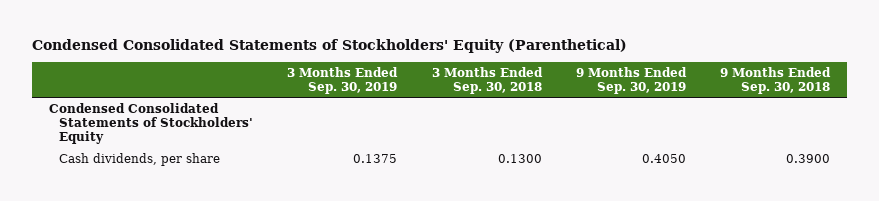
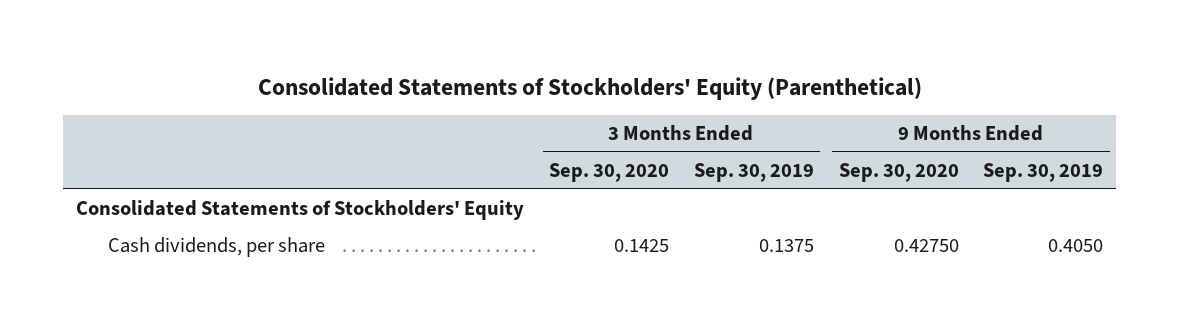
[31,39,627,54] Condensed Consolidated Statements of Stockholders' Equity (Parenthetical) -> [257,76,922,100] Consolidated Statements of Stockholders' Equity (Parenthetical)
[431,66,543,94] 3 Months Ended Sep. 30, 2018 -> none
[720,66,832,94] 9 Months Ended Sep. 30, 2018 -> none
none -> [548,162,669,182] Sep. 30, 2020
none -> [838,162,959,182] Sep. 30, 2020
[49,102,254,145] Condensed Consolidated Statements of Stockholders' Equity -> [75,200,524,221] Consolidated Statements of Stockholders' Equity

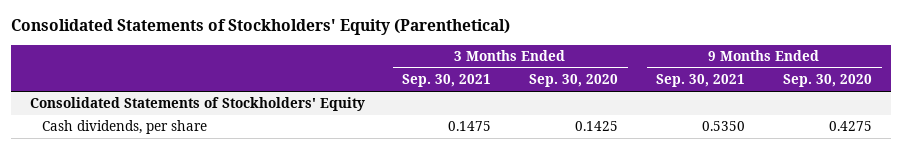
[693,162,814,182] Sep. 30, 2019 -> none
[983,162,1104,182] Sep. 30, 2019 -> none
none -> [402,74,492,88] Sep. 30, 2021
none -> [656,74,746,88] Sep. 30, 2021
[893,239,959,253] 0.42750 -> [829,121,873,132] 0.4275

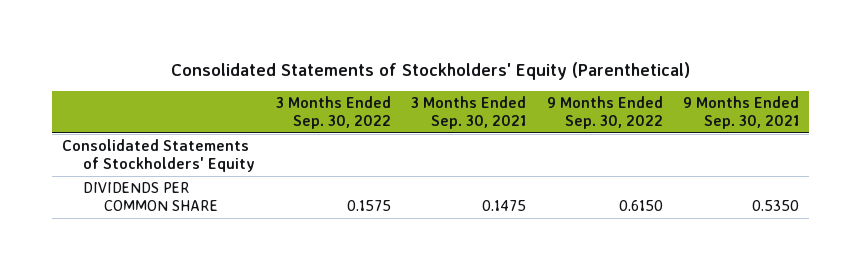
[529,74,619,88] Sep. 30, 2020 -> none
[783,74,873,88] Sep. 30, 2020 -> none
none -> [275,96,391,130] 3 Months Ended Sep. 30, 2022
none -> [546,96,663,130] 9 Months Ended Sep. 30, 2022
[41,120,207,135] Cash dividends, per share -> [83,182,219,212] DIVIDENDS PER COMMON SHARE

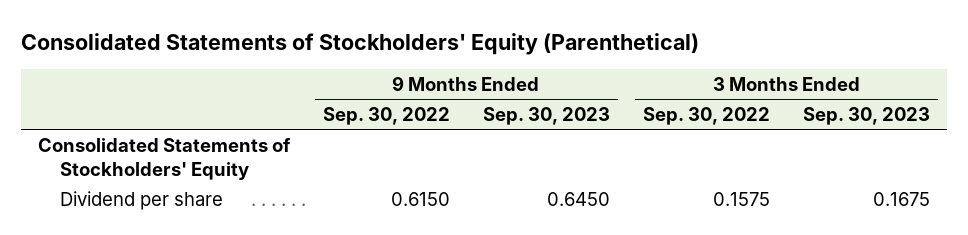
[411,96,527,130] 3 Months Ended Sep. 30, 2021 -> none
[682,96,799,130] 9 Months Ended Sep. 30, 2021 -> none
none -> [482,107,610,126] Sep. 30, 2023
none -> [803,107,931,126] Sep. 30, 2023
[83,182,219,212] DIVIDENDS PER COMMON SHARE -> [60,190,224,210] Dividend per share

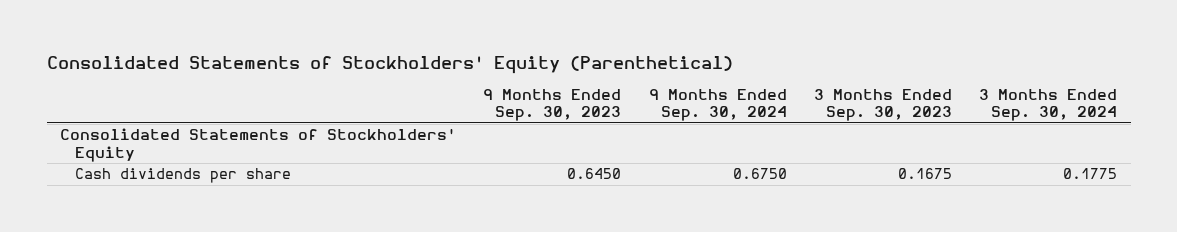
[322,107,450,126] Sep. 30, 2022 -> none
[643,107,771,126] Sep. 30, 2022 -> none
none -> [648,88,787,122] 9 Months Ended Sep. 30, 2024
none -> [978,88,1117,122] 3 Months Ended Sep. 30, 2024
[60,190,224,210] Dividend per share -> [75,168,292,184] Cash dividends per share

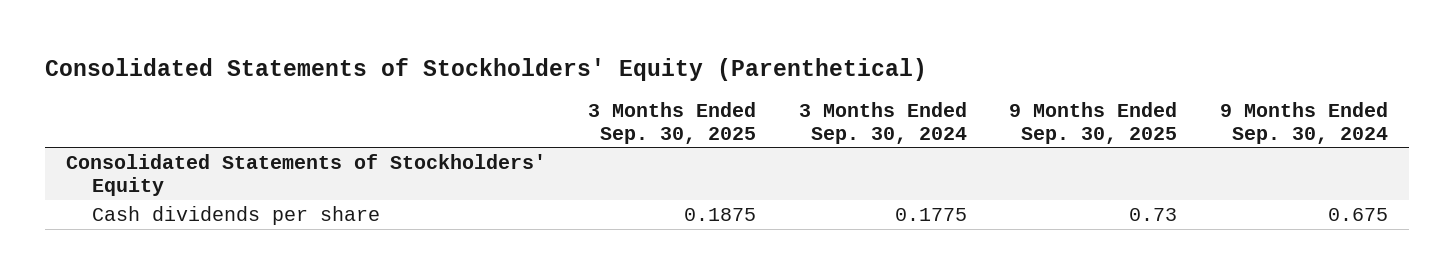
[483,88,622,122] 9 Months Ended Sep. 30, 2023 -> none
[813,88,952,122] 3 Months Ended Sep. 30, 2023 -> none
none -> [588,101,757,144] 3 Months Ended Sep. 30, 2025
none -> [1009,101,1178,144] 9 Months Ended Sep. 30, 2025
[732,168,787,180] 0.6750 -> [1327,207,1388,221] 0.675

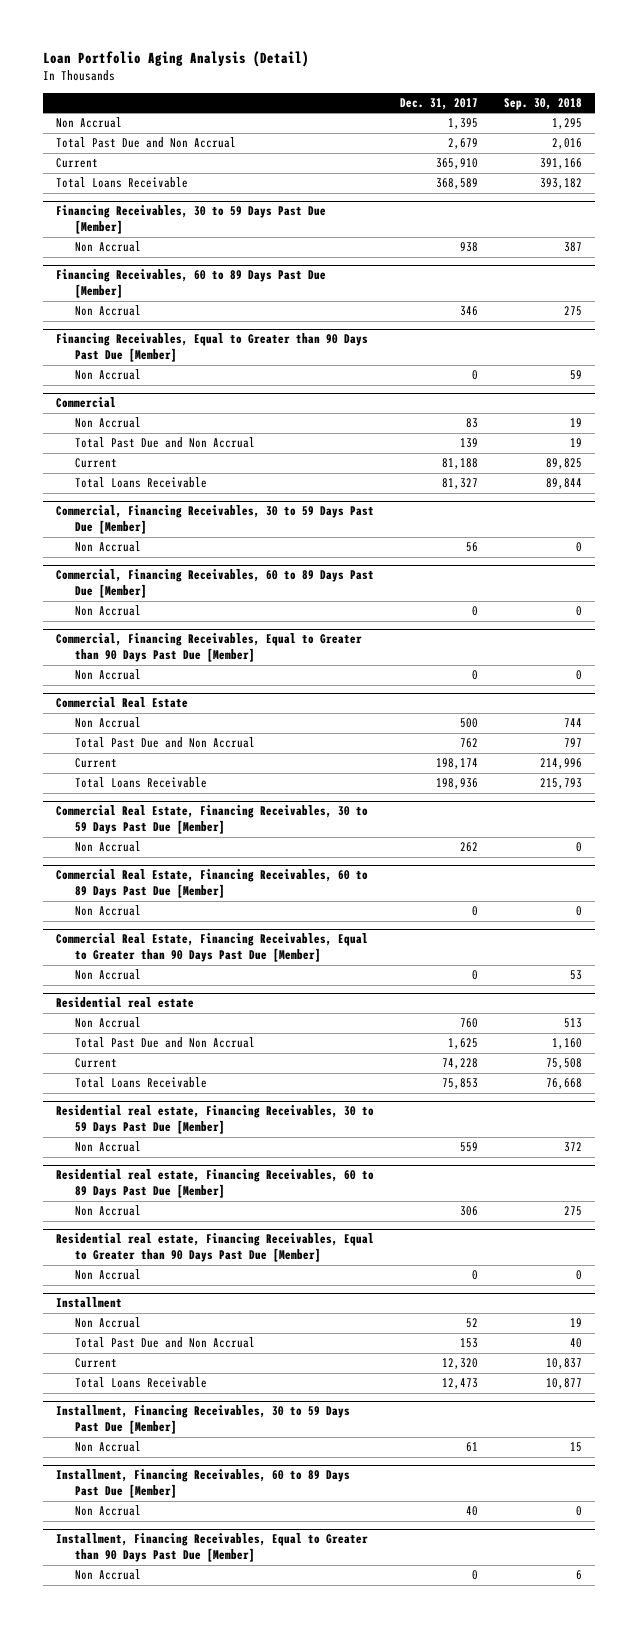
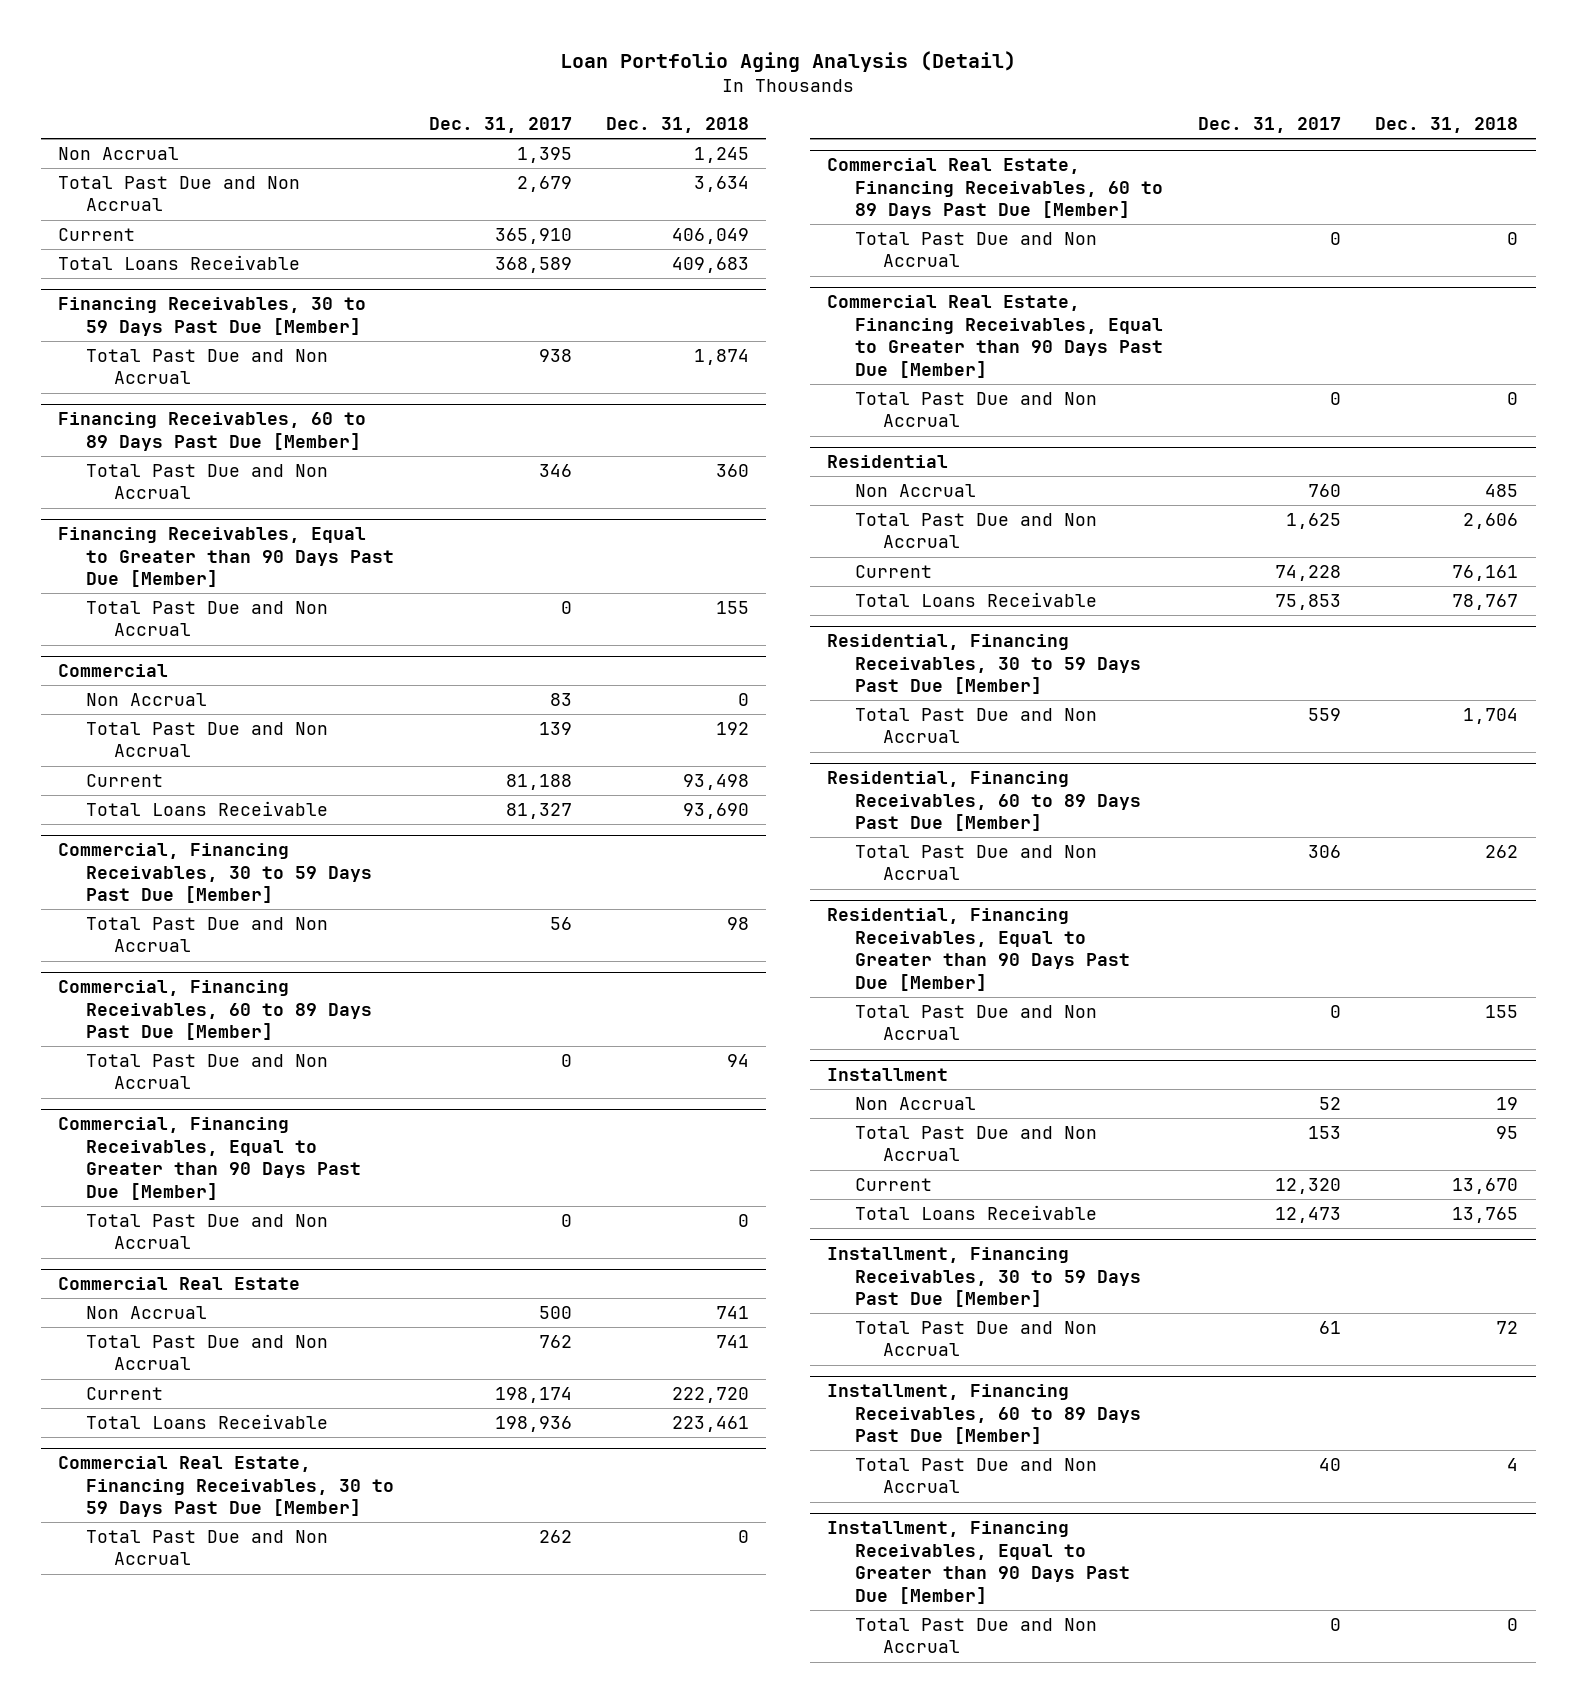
[504,97,583,110] Sep. 30, 2018 -> none
none -> [606,117,750,134] Dec. 31, 2018
[75,241,142,253] Non Accrual -> [86,348,329,385] Total Past Due and Non Accrual
[75,305,142,317] Non Accrual -> [86,463,329,500] Total Past Due and Non Accrual
[75,369,142,381] Non Accrual -> none
none -> [86,600,329,637] Total Past Due and Non Accrual
[75,541,142,553] Non Accrual -> none
none -> [86,916,329,953] Total Past Due and Non Accrual
[75,605,142,617] Non Accrual -> none
none -> [86,1053,329,1090] Total Past Due and Non Accrual
[75,669,142,681] Non Accrual -> none
none -> [86,1213,329,1250] Total Past Due and Non Accrual
[75,841,142,853] Non Accrual -> [86,1529,329,1566] Total Past Due and Non Accrual
[75,905,142,917] Non Accrual -> none
none -> [855,231,1098,268] Total Past Due and Non Accrual
[75,969,142,981] Non Accrual -> none
none -> [855,391,1098,428] Total Past Due and Non Accrual
[55,997,194,1009] Residential real estate -> [827,455,949,469] Residential
[75,1205,142,1217] Non Accrual -> none
[75,1269,142,1281] Non Accrual -> none
[55,1105,374,1135] Residential real estate, Financing Receivables, 30 to 59 Days Past Due [Member] -> [827,634,1142,695] Residential, Financing Receivables, 30 to 59 Days Past Due [Member]
[75,1141,142,1153] Non Accrual -> [855,707,1098,744] Total Past Due and Non Accrual
[55,1169,374,1199] Residential real estate, Financing Receivables, 60 to 89 Days Past Due [Member] -> [827,771,1142,832] Residential, Financing Receivables, 60 to 89 Days Past Due [Member]
none -> [855,844,1098,881] Total Past Due and Non Accrual
[55,1233,374,1263] Residential real estate, Financing Receivables, Equal to Greater than 90 Days Past Due [Member] -> [827,908,1131,991] Residential, Financing Receivables, Equal to Greater than 90 Days Past Due [Member]
none -> [855,1004,1098,1041] Total Past Due and Non Accrual
[75,1441,142,1453] Non Accrual -> none
none -> [855,1320,1098,1357] Total Past Due and Non Accrual
[75,1505,142,1517] Non Accrual -> none
none -> [855,1457,1098,1494] Total Past Due and Non Accrual
[75,1569,142,1581] Non Accrual -> none
none -> [855,1617,1098,1654] Total Past Due and Non Accrual

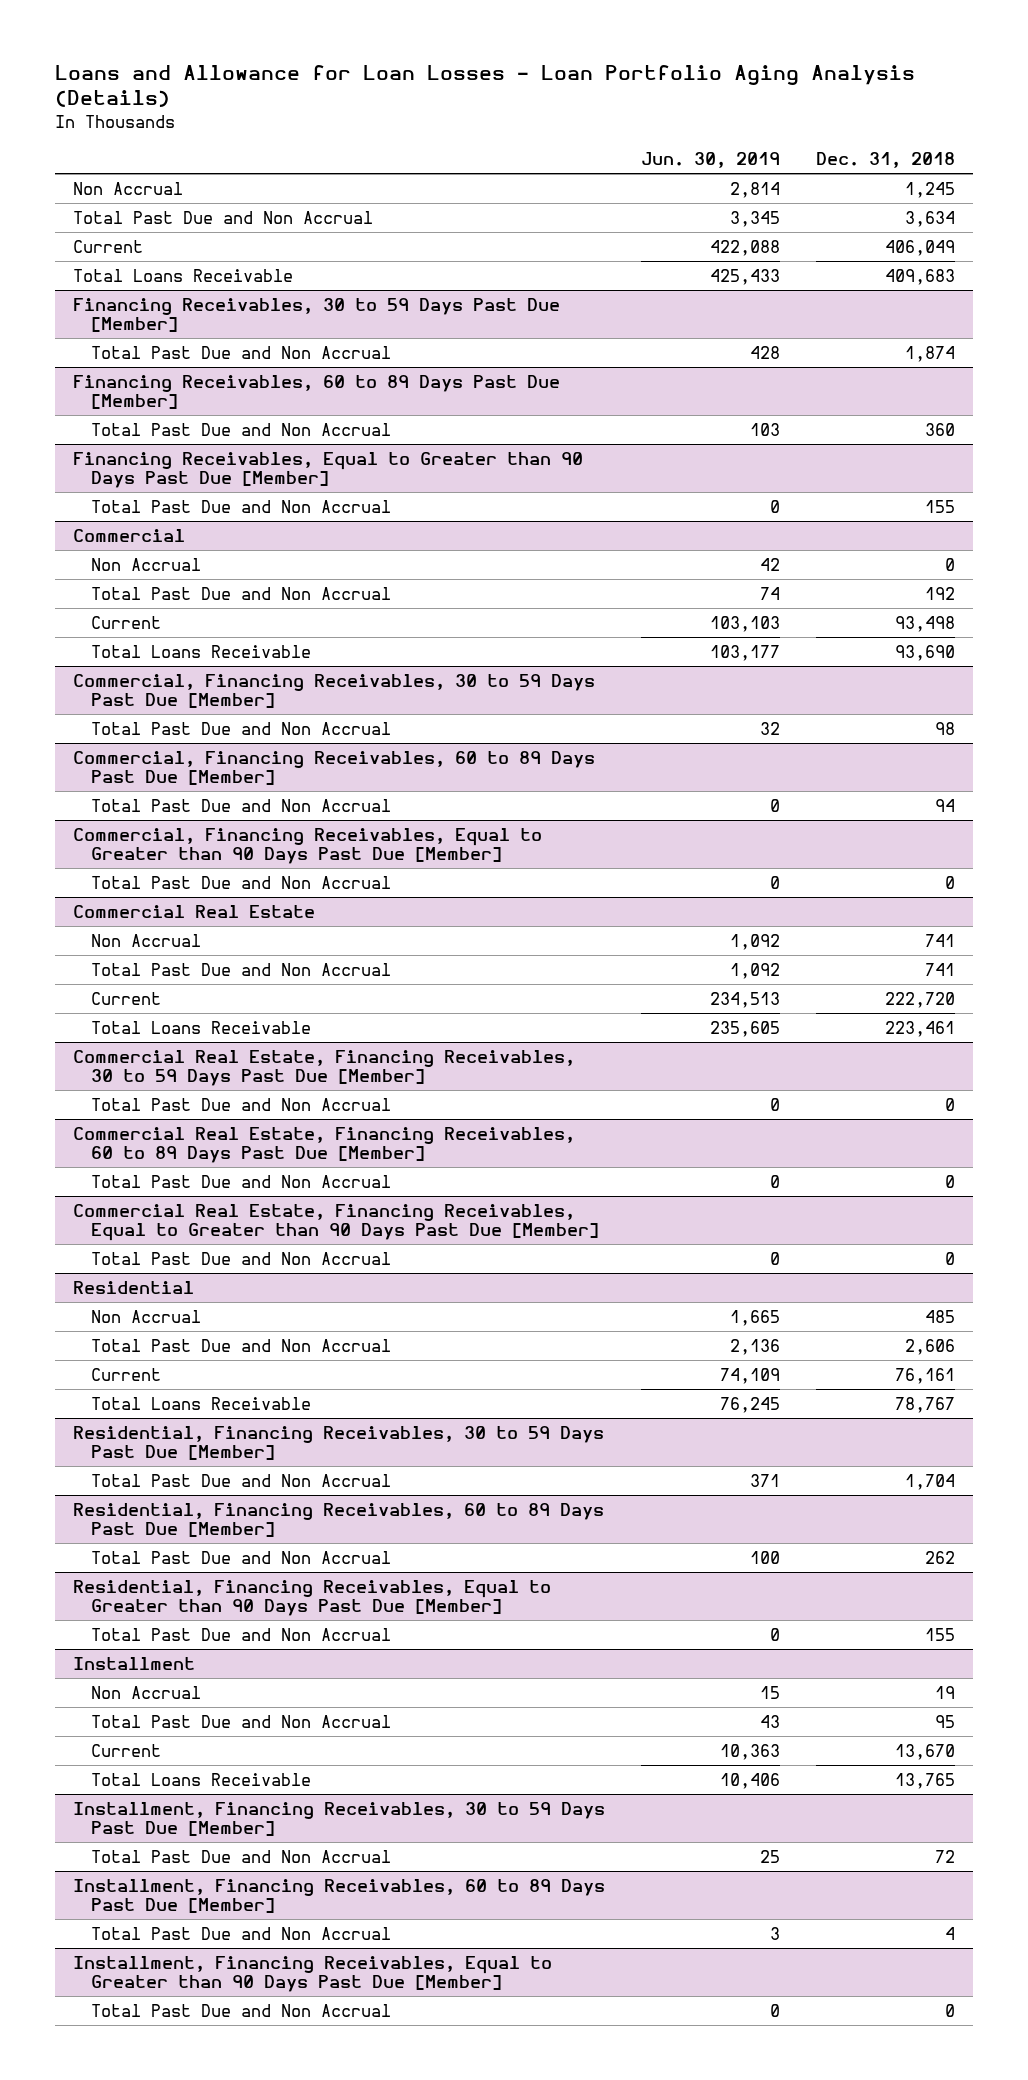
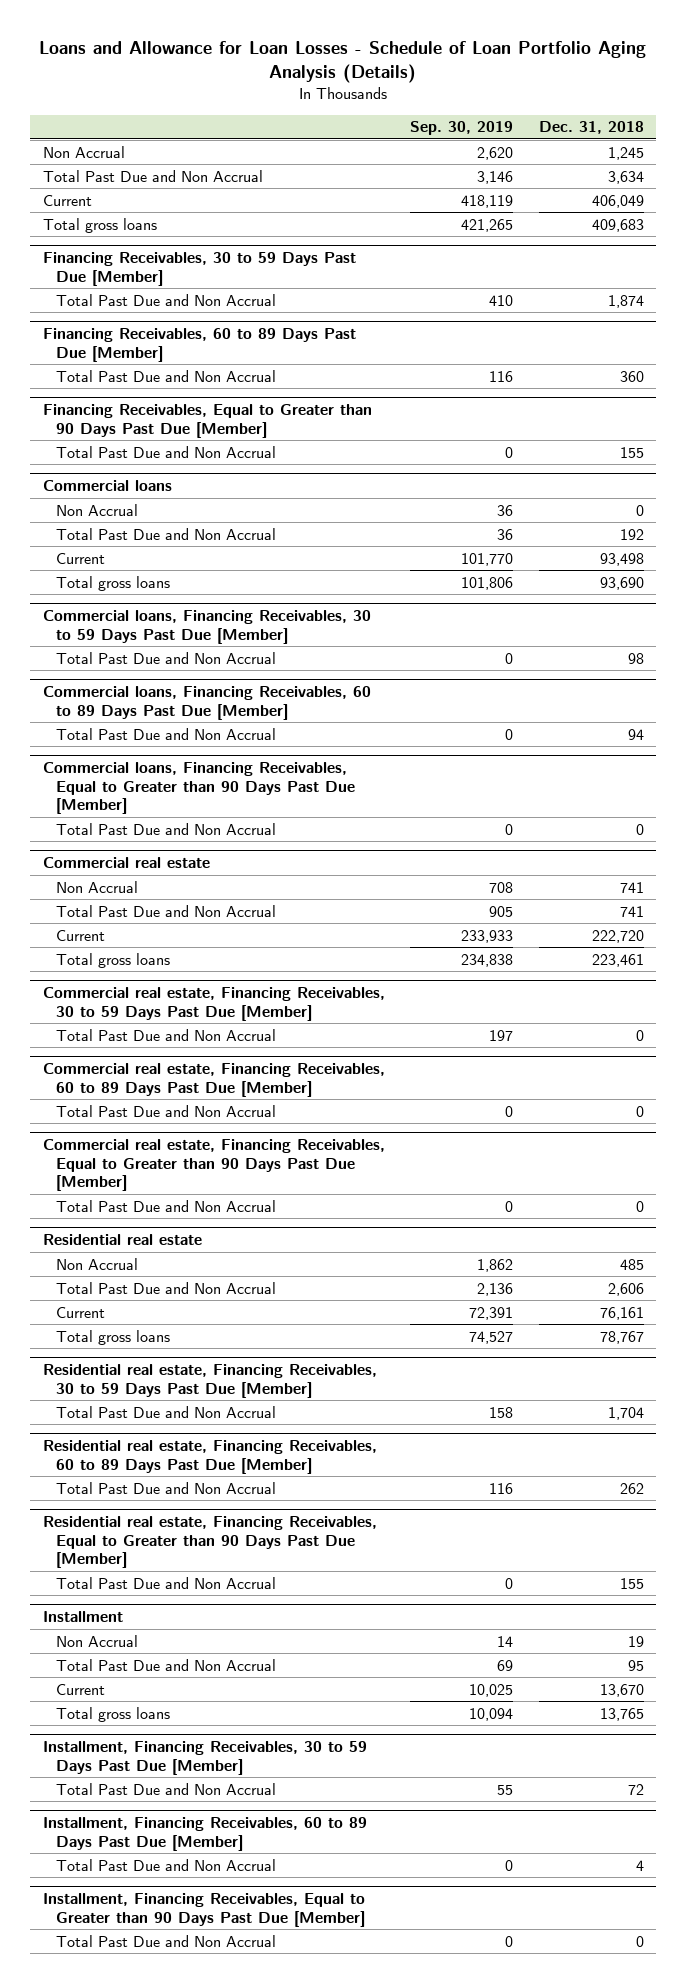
[54,65,915,108] Loans and Allowance for Loan Losses - Loan Portfolio Aging Analysis (Details) -> [39,41,647,84] Loans and Allowance for Loan Losses - Schedule of Loan Portfolio Aging Analysis (Details)
[641,151,781,168] Jun. 30, 2019 -> none
none -> [410,121,514,136] Sep. 30, 2019
[72,268,293,282] Total Loans Receivable -> [43,217,158,233] Total gross loans
[72,528,185,542] Commercial -> [43,479,173,491] Commercial loans
[91,644,312,658] Total Loans Receivable -> [56,575,171,591] Total gross loans
[72,673,595,708] Commercial, Financing Receivables, 30 to 59 Days Past Due [Member] -> [43,609,372,644] Commercial loans, Financing Receivables, 30 to 59 Days Past Due [Member]
[72,750,595,785] Commercial, Financing Receivables, 60 to 89 Days Past Due [Member] -> [43,685,372,720] Commercial loans, Financing Receivables, 60 to 89 Days Past Due [Member]
[72,827,542,864] Commercial, Financing Receivables, Equal to Greater than 90 Days Past Due [Member] -> [43,761,356,815] Commercial loans, Financing Receivables, Equal to Greater than 90 Days Past Due [Member]
[72,904,315,918] Commercial Real Estate -> [43,856,211,868] Commercial real estate
[91,1020,312,1034] Total Loans Receivable -> [56,952,171,968] Total gross loans
[72,1049,575,1086] Commercial Real Estate, Financing Receivables, 30 to 59 Days Past Due [Member] -> [43,986,386,1021] Commercial real estate, Financing Receivables, 30 to 59 Days Past Due [Member]
[72,1126,575,1163] Commercial Real Estate, Financing Receivables, 60 to 89 Days Past Due [Member] -> [43,1062,386,1097] Commercial real estate, Financing Receivables, 60 to 89 Days Past Due [Member]
[72,1203,600,1241] Commercial Real Estate, Financing Receivables, Equal to Greater than 90 Days Past Due [Member] -> [43,1138,386,1192] Commercial real estate, Financing Receivables, Equal to Greater than 90 Days Past Due [Member]
[72,1280,194,1294] Residential -> [43,1233,203,1245] Residential real estate
[91,1396,312,1410] Total Loans Receivable -> [56,1329,171,1345] Total gross loans
[72,1425,604,1460] Residential, Financing Receivables, 30 to 59 Days Past Due [Member] -> [43,1363,378,1398] Residential real estate, Financing Receivables, 30 to 59 Days Past Due [Member]
[72,1502,604,1537] Residential, Financing Receivables, 60 to 89 Days Past Due [Member] -> [43,1439,378,1474] Residential real estate, Financing Receivables, 60 to 89 Days Past Due [Member]
[72,1579,551,1616] Residential, Financing Receivables, Equal to Greater than 90 Days Past Due [Member] -> [43,1515,378,1569] Residential real estate, Financing Receivables, Equal to Greater than 90 Days Past Due [Member]
[91,1772,312,1786] Total Loans Receivable -> [56,1706,171,1722] Total gross loans

